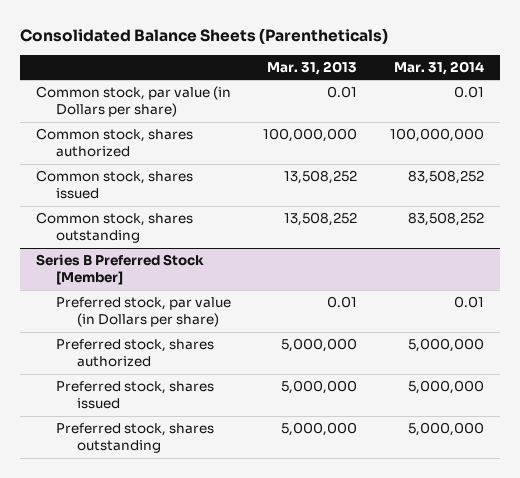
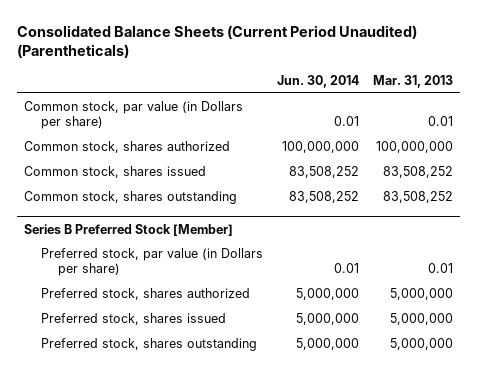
[19,27,388,44] Consolidated Balance Sheets (Parentheticals) -> [17,24,418,58] Consolidated Balance Sheets (Current Period Unaudited) (Parentheticals)
[393,60,484,75] Mar. 31, 2014 -> none
none -> [277,75,360,89] Jun. 30, 2014
[284,170,358,185] 13,508,252 -> [383,165,454,178] 83,508,252
[284,212,358,227] 13,508,252 -> [383,190,454,203] 83,508,252

